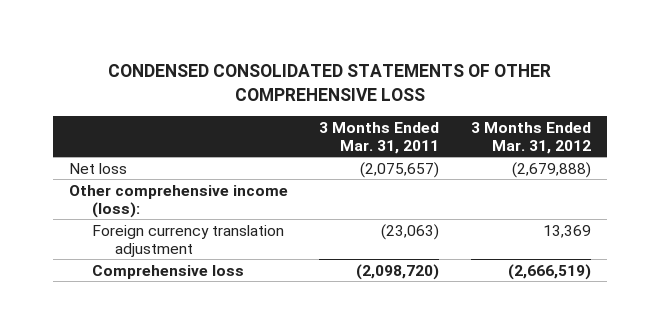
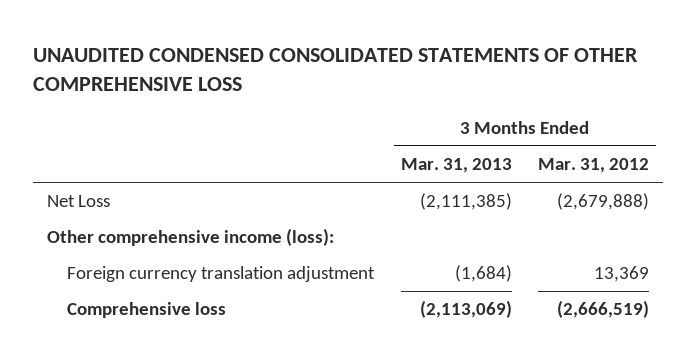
[107,63,551,101] CONDENSED CONSOLIDATED STATEMENTS OF OTHER COMPREHENSIVE LOSS -> [33,48,639,92] UNAUDITED CONDENSED CONSOLIDATED STATEMENTS OF OTHER COMPREHENSIVE LOSS
[319,121,440,154] 3 Months Ended Mar. 31, 2011 -> none
none -> [400,158,512,174] Mar. 31, 2013
[68,162,127,174] Net loss -> [46,195,110,208] Net Loss

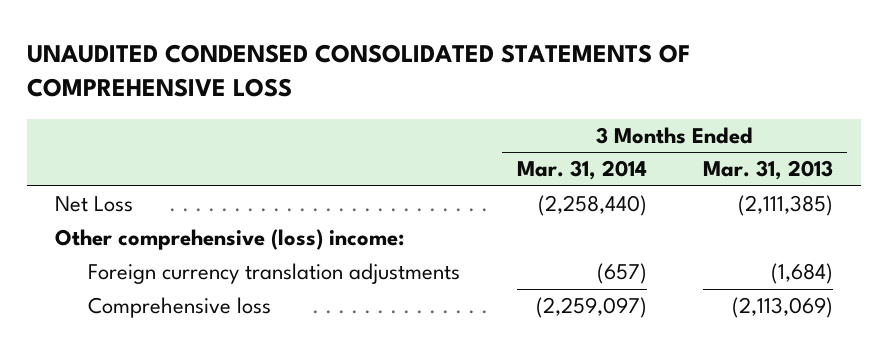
[33,48,639,92] UNAUDITED CONDENSED CONSOLIDATED STATEMENTS OF OTHER COMPREHENSIVE LOSS -> [27,43,691,98] UNAUDITED CONDENSED CONSOLIDATED STATEMENTS OF COMPREHENSIVE LOSS
[538,158,650,174] Mar. 31, 2012 -> none
none -> [516,160,647,181] Mar. 31, 2014
[46,228,334,247] Other comprehensive income (loss): -> [55,229,405,251] Other comprehensive (loss) income:
[67,266,376,283] Foreign currency translation adjustment -> [88,263,461,285] Foreign currency translation adjustments

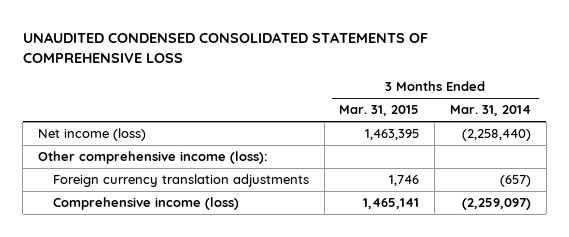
[702,160,833,181] Mar. 31, 2013 -> none
none -> [339,105,420,117] Mar. 31, 2015
[55,196,134,213] Net Loss -> [38,127,147,141] Net income (loss)
[55,229,405,251] Other comprehensive (loss) income: -> [38,150,269,164] Other comprehensive income (loss):
[88,297,272,319] Comprehensive loss -> [52,196,239,210] Comprehensive income (loss)

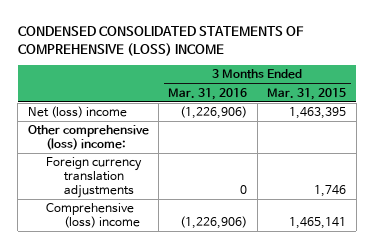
[22,31,428,63] UNAUDITED CONDENSED CONSOLIDATED STATEMENTS OF COMPREHENSIVE LOSS -> [17,25,304,56] CONDENSED CONSOLIDATED STATEMENTS OF COMPREHENSIVE (LOSS) INCOME
[449,105,531,117] Mar. 31, 2014 -> none
none -> [168,87,248,100] Mar. 31, 2016
[38,127,147,141] Net income (loss) -> [27,106,127,119] Net (loss) income
[38,150,269,164] Other comprehensive income (loss): -> [27,125,149,151] Other comprehensive (loss) income:
[52,196,239,210] Comprehensive income (loss) -> [46,203,141,229] Comprehensive (loss) income

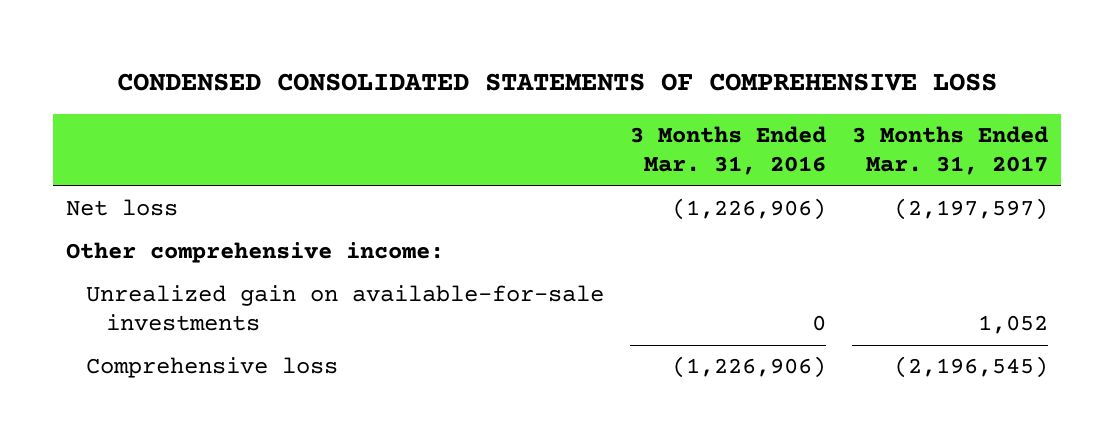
[17,25,304,56] CONDENSED CONSOLIDATED STATEMENTS OF COMPREHENSIVE (LOSS) INCOME -> [117,73,998,92] CONDENSED CONSOLIDATED STATEMENTS OF COMPREHENSIVE LOSS
[267,87,347,100] Mar. 31, 2015 -> none
none -> [852,126,1049,176] 3 Months Ended Mar. 31, 2017
[46,157,143,199] Foreign currency translation adjustments -> none
[27,106,127,119] Net (loss) income -> [66,199,179,217] Net loss
[27,125,149,151] Other comprehensive (loss) income: -> [66,242,445,264] Other comprehensive income:
none -> [86,285,605,332] Unrealized gain on available-for-sale investments
[46,203,141,229] Comprehensive (loss) income -> [86,357,339,379] Comprehensive loss

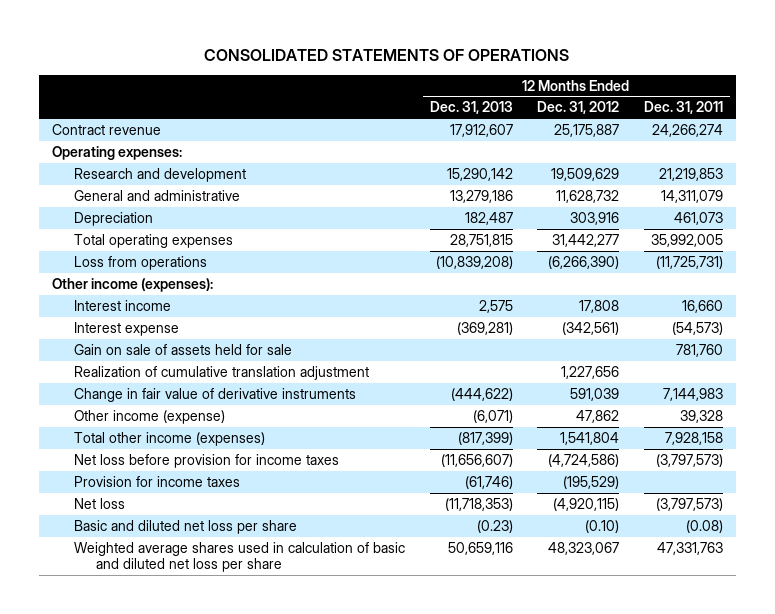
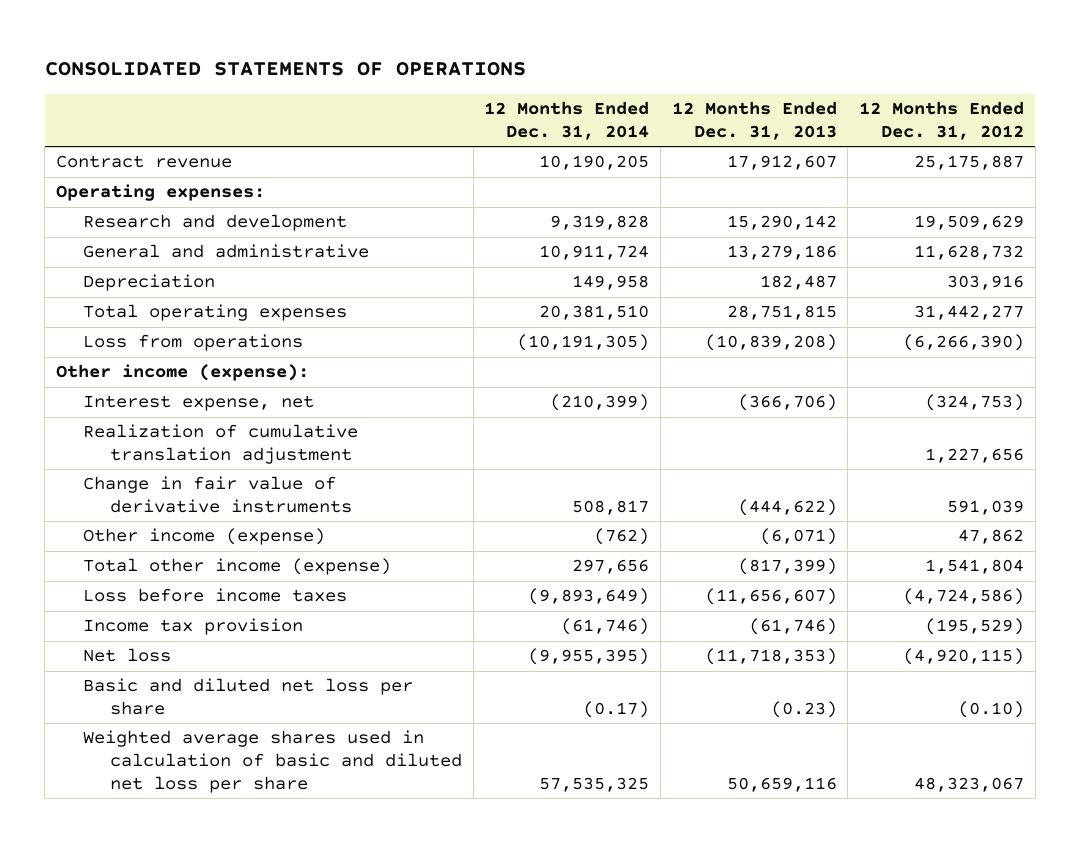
[644,101,724,115] Dec. 31, 2011 -> none
none -> [484,101,650,140] 12 Months Ended Dec. 31, 2014
[73,299,171,311] Interest income -> none
[73,343,292,355] Gain on sale of assets held for sale -> none
[51,277,213,292] Other income (expenses): -> [55,364,309,382] Other income (expense):
[73,321,179,336] Interest expense -> [83,395,315,412] Interest expense, net
[456,321,513,335] (369,281) -> [737,394,837,412] (366,706)
[562,321,620,335] (342,561) -> [925,394,1025,412] (324,753)
[73,431,265,446] Total other income (expenses) -> [83,558,392,576] Total other income (expense)
[73,453,339,468] Net loss before provision for income taxes -> [83,588,348,603] Loss before income taxes
[73,475,240,487] Provision for income taxes -> [83,618,304,636] Income tax provision

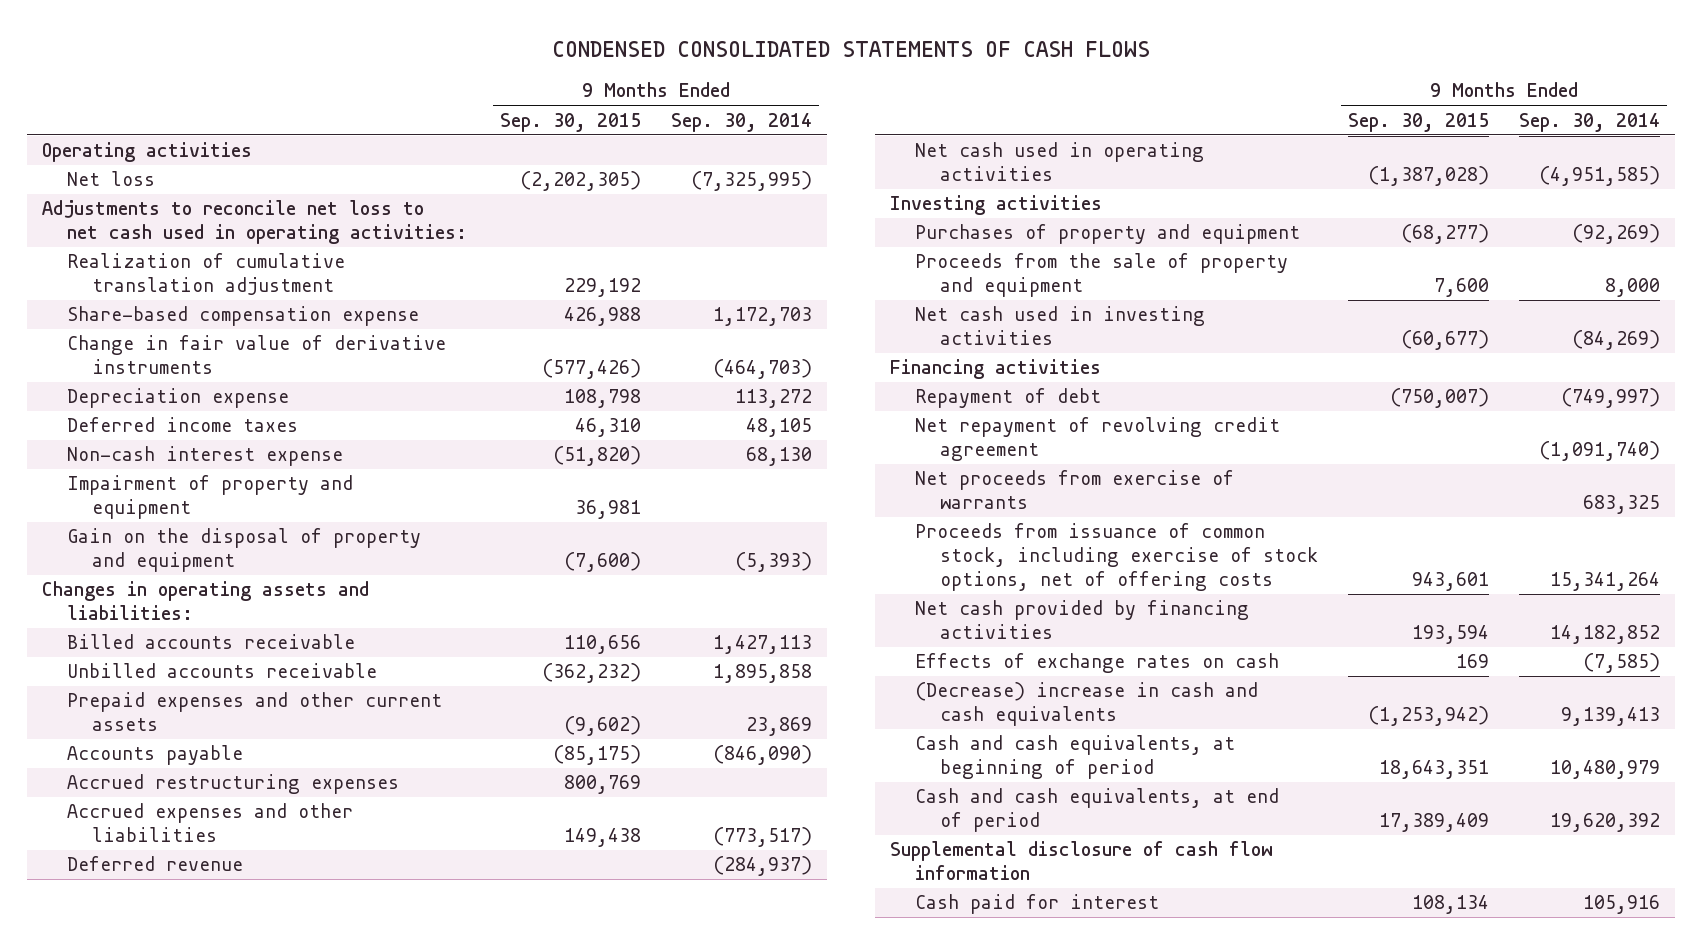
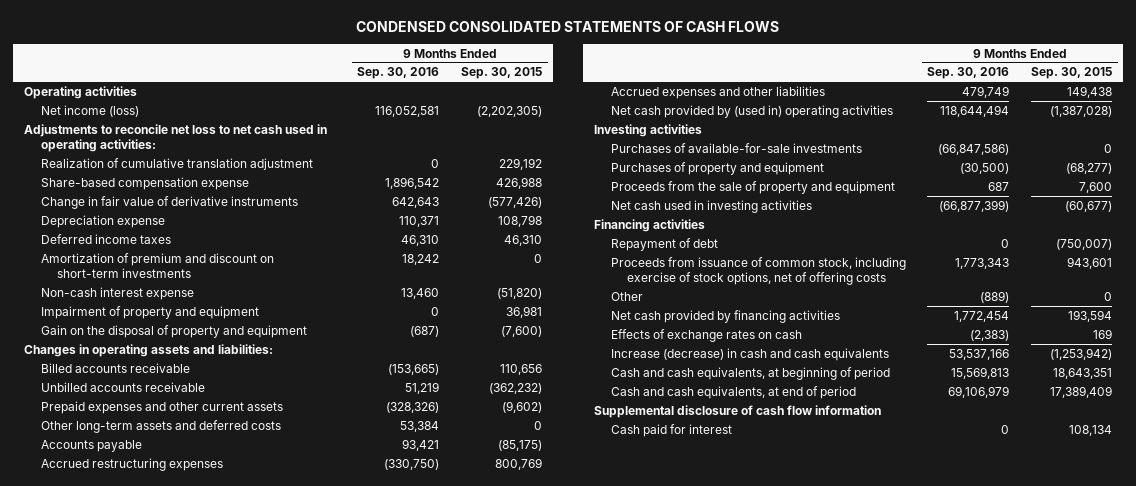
[670,112,812,132] Sep. 30, 2014 -> none
none -> [357,67,440,80] Sep. 30, 2016
[66,171,155,187] Net loss -> [40,104,139,117] Net income (loss)
none -> [40,252,274,278] Amortization of premium and discount on short-term investments
none -> [40,419,281,433] Other long-term assets and deferred costs
[66,856,243,872] Deferred revenue -> none
[915,142,1205,182] Net cash used in operating activities -> [610,104,893,118] Net cash provided by (used in) operating activities
none -> [610,142,862,153] Purchases of available-for-sale investments
[915,417,1281,462] Net repayment of revolving credit agreement -> none
[915,470,1235,510] Net proceeds from exercise of warrants -> none
none -> [610,291,643,301] Other
[915,682,1259,727] (Decrease) increase in cash and cash equivalents -> [610,347,889,361] Increase (decrease) in cash and cash equivalents

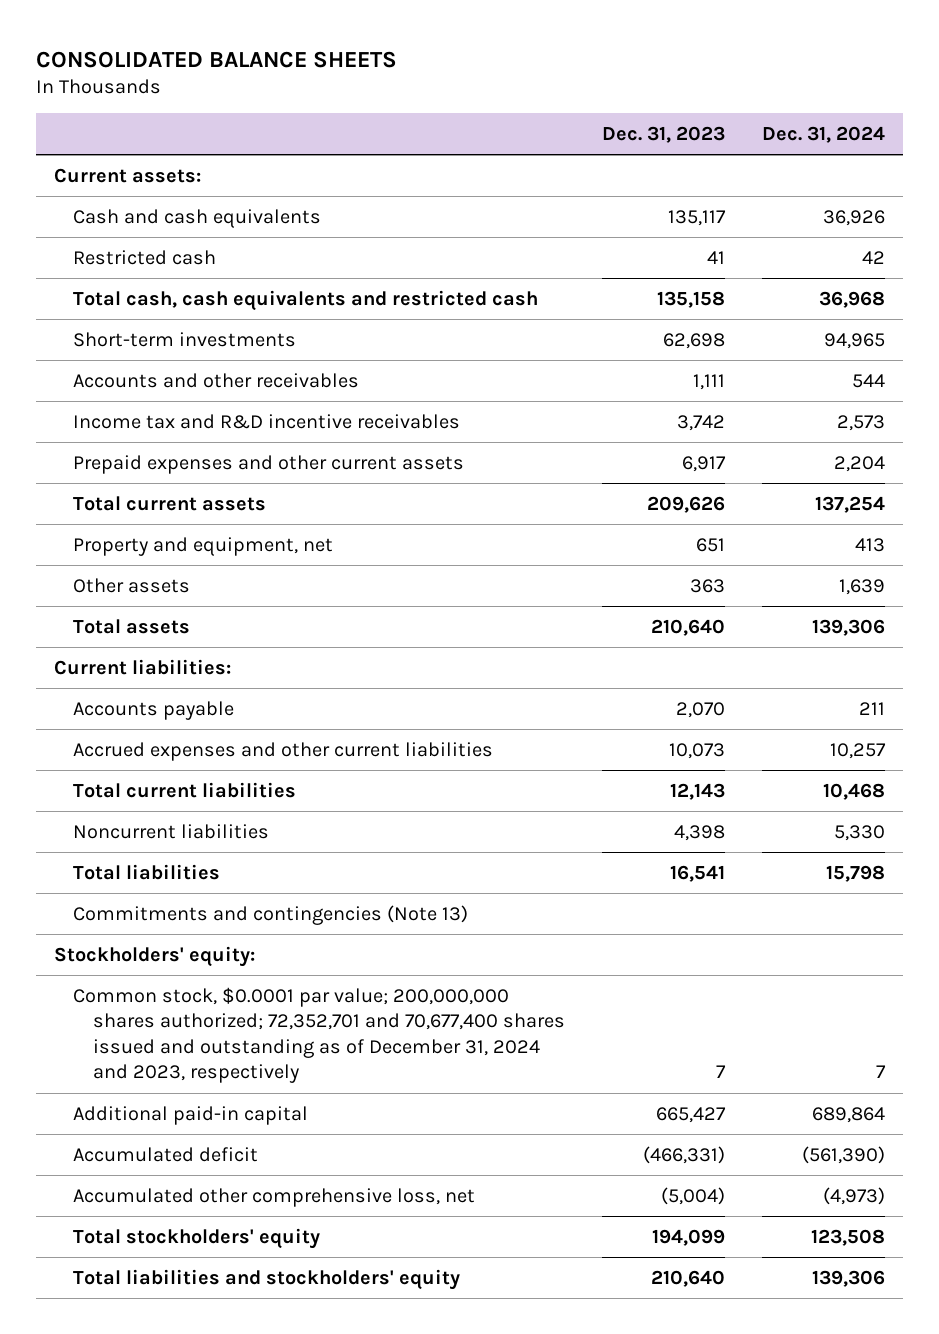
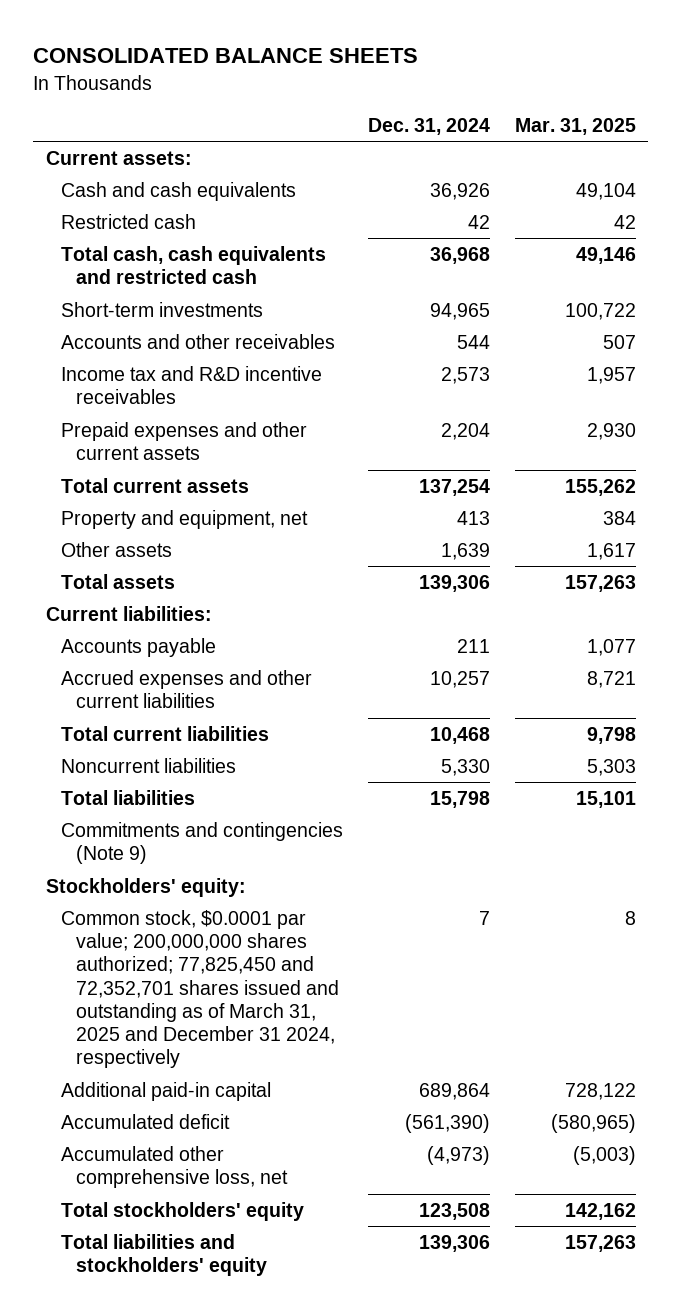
[601,126,725,144] Dec. 31, 2023 -> none
none -> [514,117,636,135] Mar. 31, 2025
[73,904,469,925] Commitments and contingencies (Note 13) -> [61,821,344,865] Commitments and contingencies (Note 9)
[73,986,565,1084] Common stock, $0.0001 par value; 200,000,000 shares authorized; 72,352,701 and 70,677,400 shares issued and outstanding as of December 31, 2024 and 2023, respectively -> [61,909,340,1069] Common stock, $0.0001 par value; 200,000,000 shares authorized; 77,825,450 and 72,352,701 shares issued and outstanding as of March 31, 2025 and December 31 2024, respectively

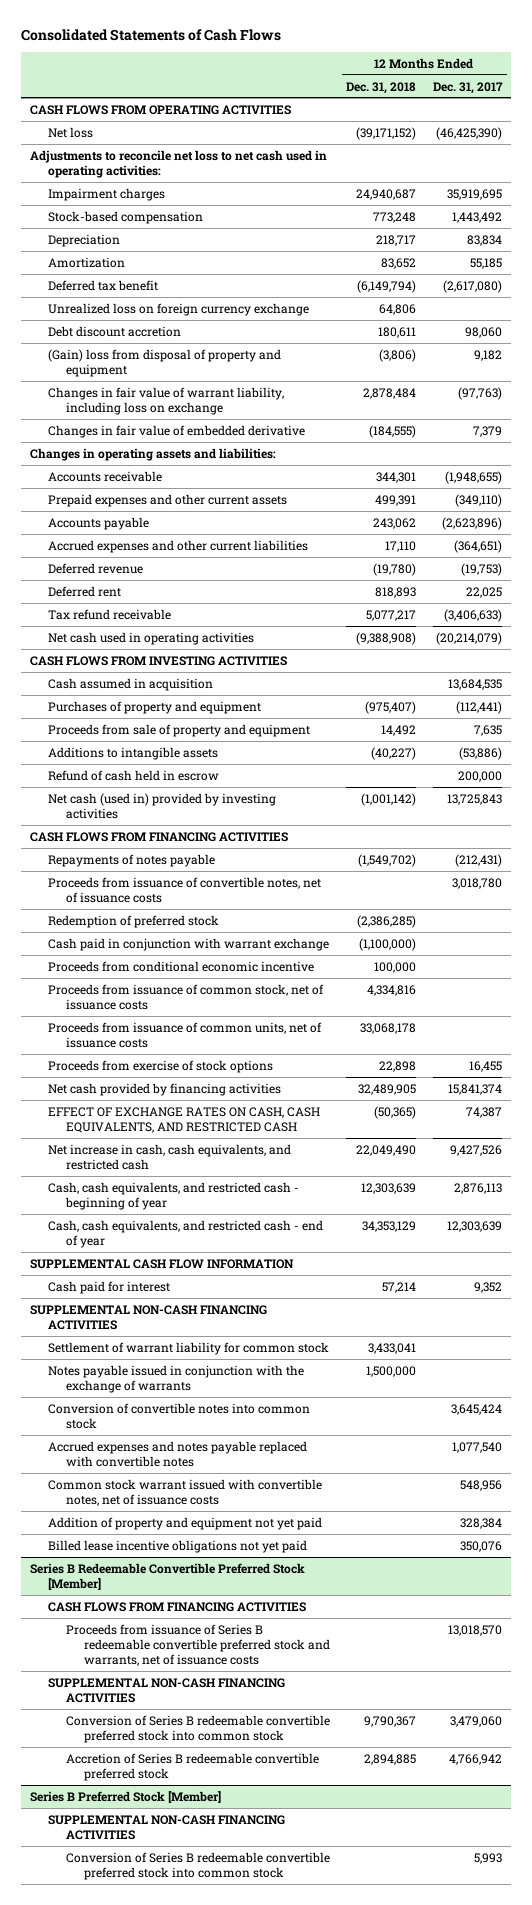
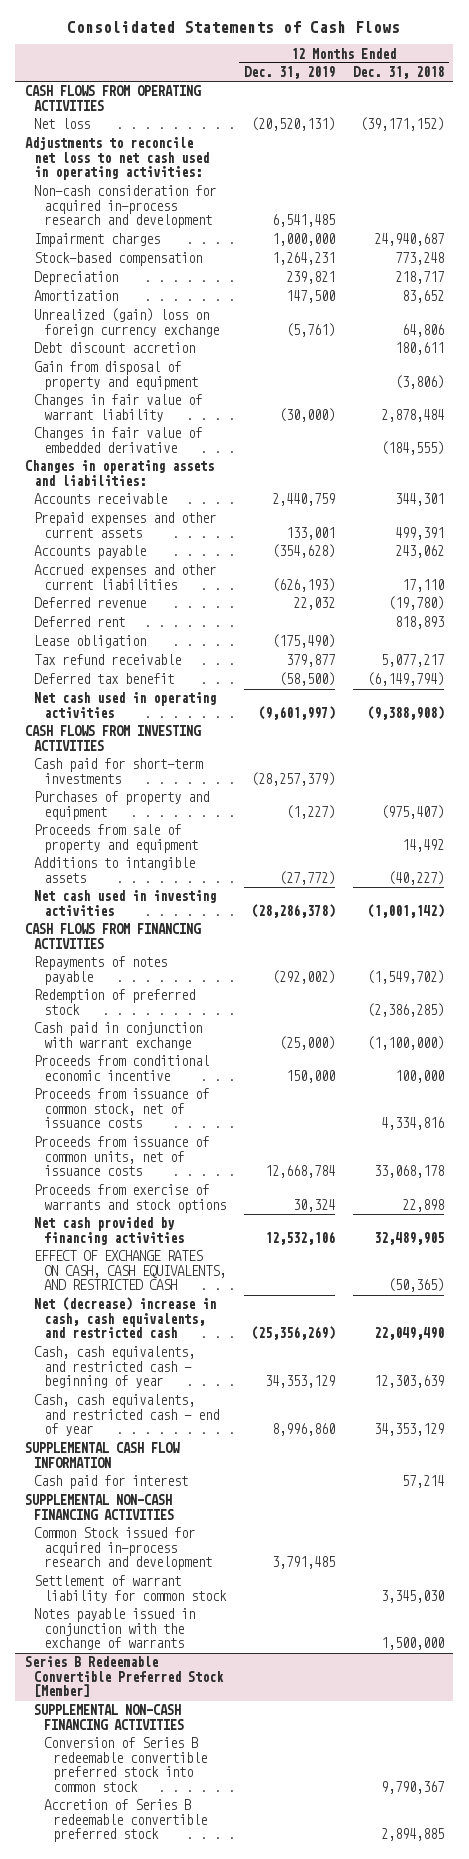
[433,81,504,94] Dec. 31, 2017 -> none
none -> [243,66,335,80] Dec. 31, 2019
none -> [34,185,217,229] Non-cash consideration for acquired in-process research and development
[47,302,309,316] Unrealized loss on foreign currency exchange -> [34,308,219,337] Unrealized (gain) loss on foreign currency exchange
[47,348,281,378] (Gain) loss from disposal of property and equipment -> [34,361,198,390] Gain from disposal of property and equipment
[47,386,284,416] Changes in fair value of warrant liability, including loss on exchange -> [34,394,203,422] Changes in fair value of warrant liability
none -> [34,635,147,649] Lease obligation
[47,279,158,291] Deferred tax benefit -> [34,673,175,685] Deferred tax benefit
[47,677,213,691] Cash assumed in acquisition -> none
none -> [34,758,204,784] Cash paid for short-term investments
[47,769,219,781] Refund of cash held in escrow -> none
[47,792,276,820] Net cash (used in) provided by investing activities -> [34,890,217,916] Net cash used in investing activities
[47,876,321,904] Proceeds from issuance of convertible notes, net of issuance costs -> none
[47,1059,273,1073] Proceeds from exercise of stock options -> [34,1184,226,1213] Proceeds from exercise of warrants and stock options
[47,1143,291,1171] Net increase in cash, cash equivalents, and restricted cash -> [34,1297,217,1339] Net (decrease) increase in cash, cash equivalents, and restricted cash
none -> [34,1527,212,1571] Common Stock issued for acquired in-process research and development
[368,1342,417,1354] 3,433,041 -> [381,1589,445,1603] 3,345,030
[47,1402,310,1430] Conversion of convertible notes into common stock -> none
[47,1440,307,1468] Accrued expenses and notes payable replaced with convertible notes -> none
[47,1478,322,1507] Common stock warrant issued with convertible notes, net of issuance costs -> none
[47,1516,322,1530] Addition of property and equipment not yet paid -> none
[47,1539,307,1553] Billed lease incentive obligations not yet paid -> none
[47,1601,306,1612] CASH FLOWS FROM FINANCING ACTIVITIES -> none
[65,1623,330,1667] Proceeds from issuance of Series B redeemable convertible preferred stock and warrants, net of issuance costs -> none
[29,1790,221,1803] Series B Preferred Stock [Member] -> none
[47,1814,285,1841] SUPPLEMENTAL NON-CASH FINANCING ACTIVITIES -> none
[65,1851,330,1881] Conversion of Series B redeemable convertible preferred stock into common stock -> none

